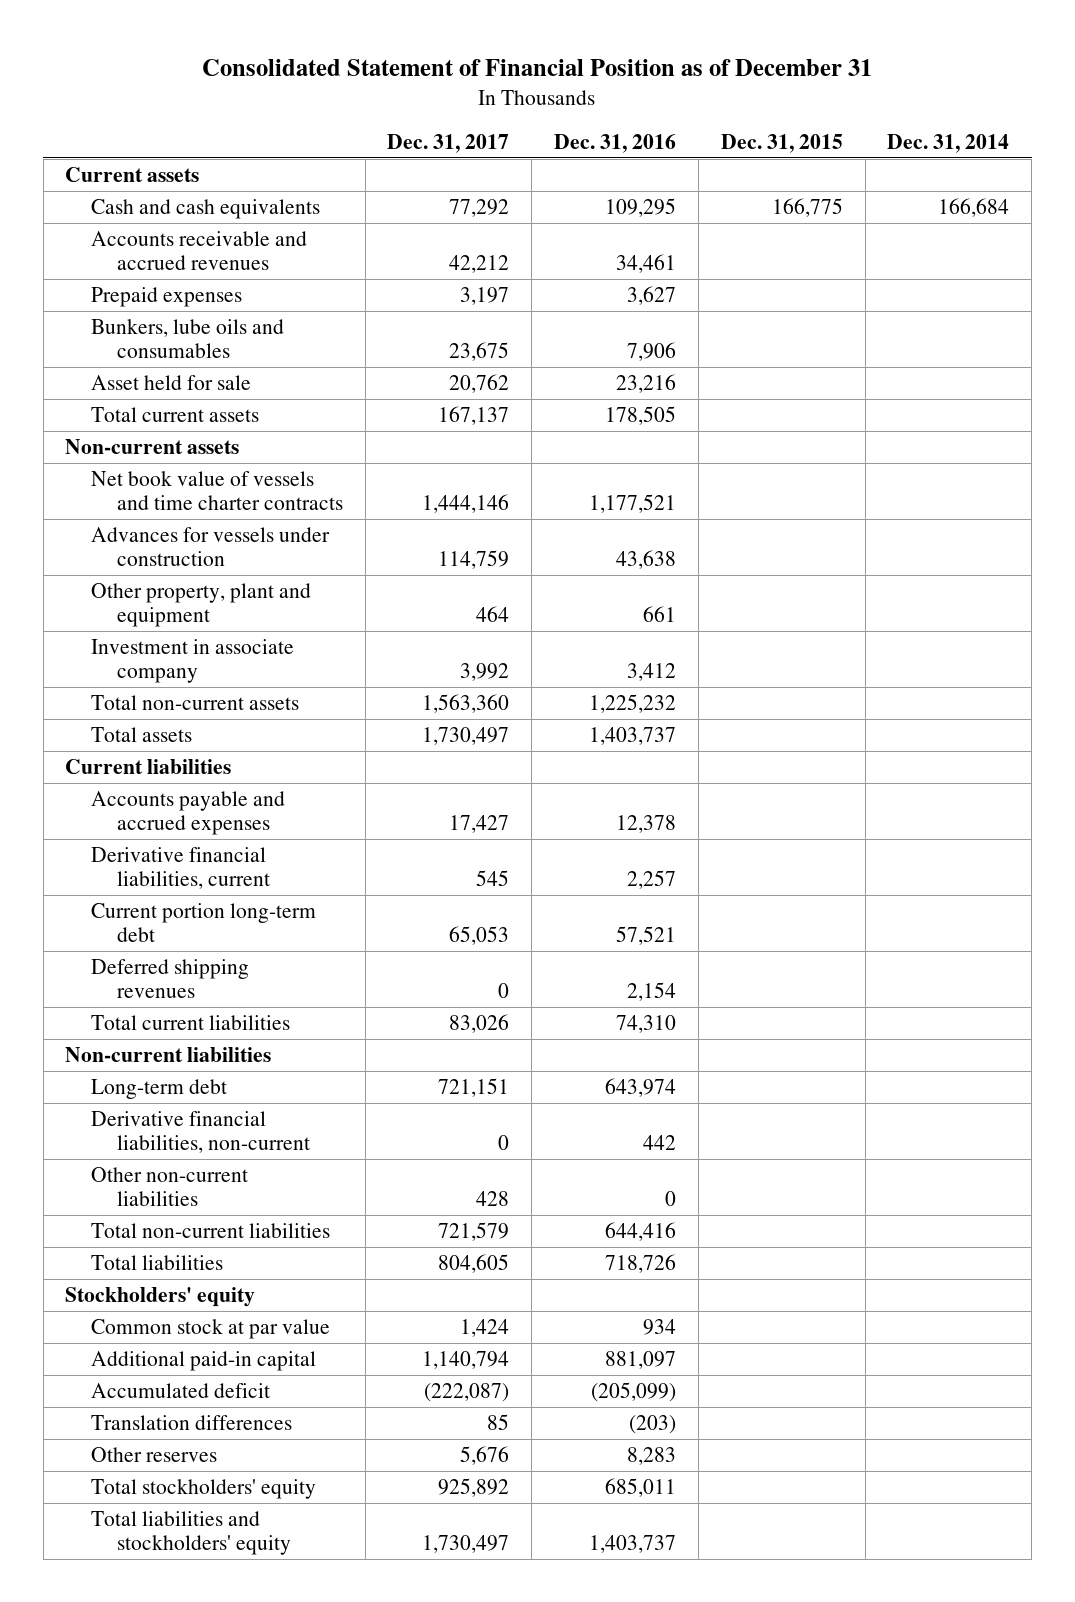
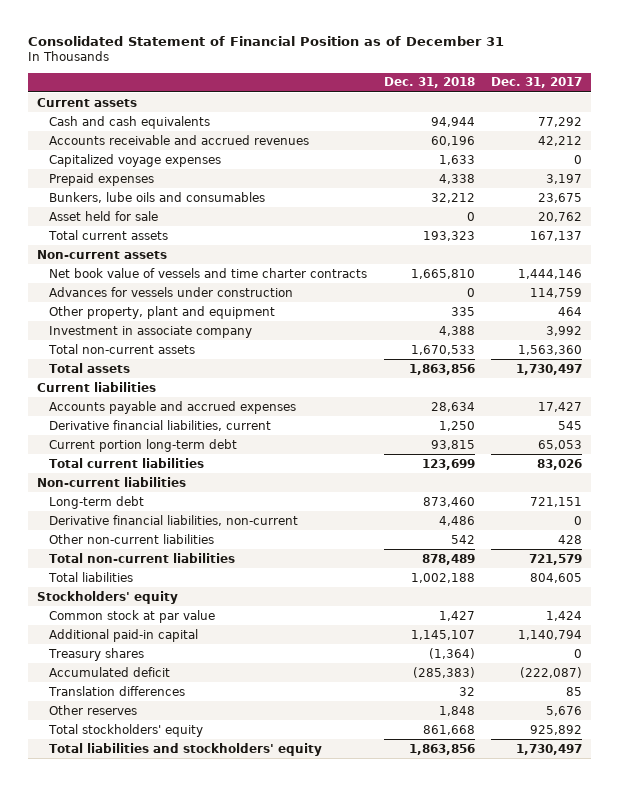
[554,133,677,153] Dec. 31, 2016 -> none
[720,133,843,153] Dec. 31, 2015 -> none
[887,133,1010,153] Dec. 31, 2014 -> none
none -> [383,77,475,89] Dec. 31, 2018
none -> [48,153,221,167] Capitalized voyage expenses
[91,958,250,999] Deferred shipping revenues -> none
none -> [47,647,144,661] Treasury shares

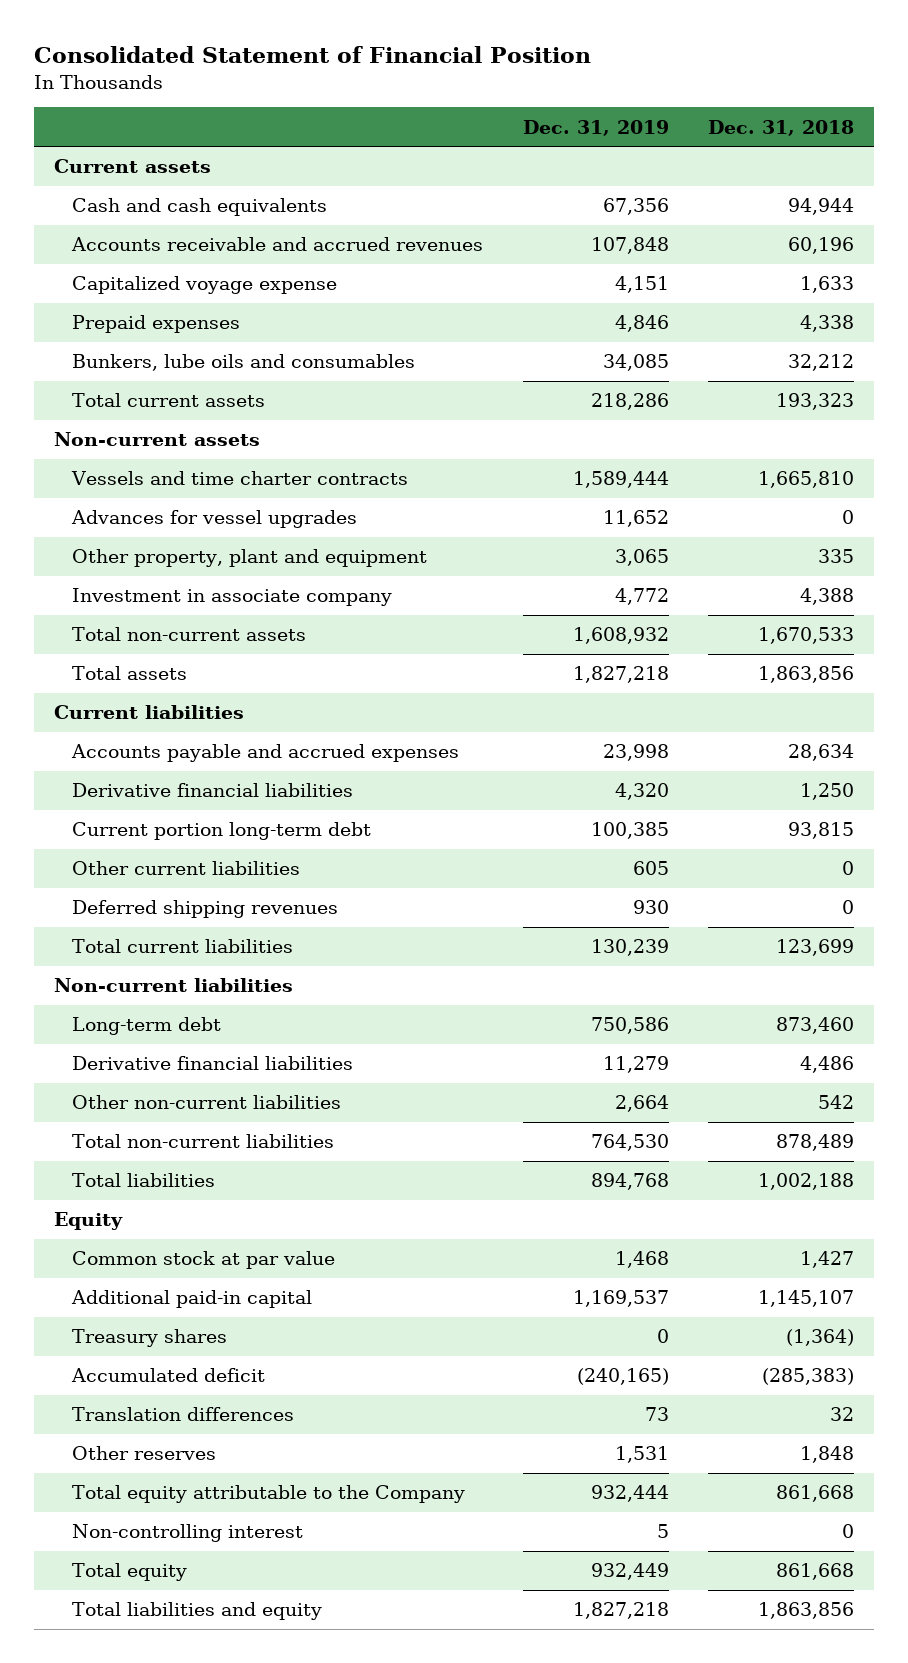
[28,36,505,47] Consolidated Statement of Financial Position as of December 31 -> [34,46,592,64] Consolidated Statement of Financial Position
[491,77,583,89] Dec. 31, 2017 -> none
none -> [522,119,669,136] Dec. 31, 2019
[48,153,221,167] Capitalized voyage expenses -> [72,276,338,295] Capitalized voyage expense
[48,210,158,221] Asset held for sale -> none
[48,267,367,278] Net book value of vessels and time charter contracts -> [71,471,409,486] Vessels and time charter contracts
[48,286,293,297] Advances for vessels under construction -> [71,510,358,529] Advances for vessel upgrades
[48,419,271,431] Derivative financial liabilities, current -> [72,783,354,798] Derivative financial liabilities
none -> [72,861,301,876] Other current liabilities
none -> [72,900,339,919] Deferred shipping revenues
[48,514,298,526] Derivative financial liabilities, non-current -> [72,1056,354,1071] Derivative financial liabilities
[36,590,178,604] Stockholders' equity -> [54,1212,124,1231] Equity
none -> [72,1485,466,1504] Total equity attributable to the Company
none -> [72,1524,304,1543] Non-controlling interest
[47,723,203,737] Total stockholders' equity -> [72,1563,188,1582] Total equity
[48,742,322,756] Total liabilities and stockholders' equity -> [72,1602,323,1621] Total liabilities and equity

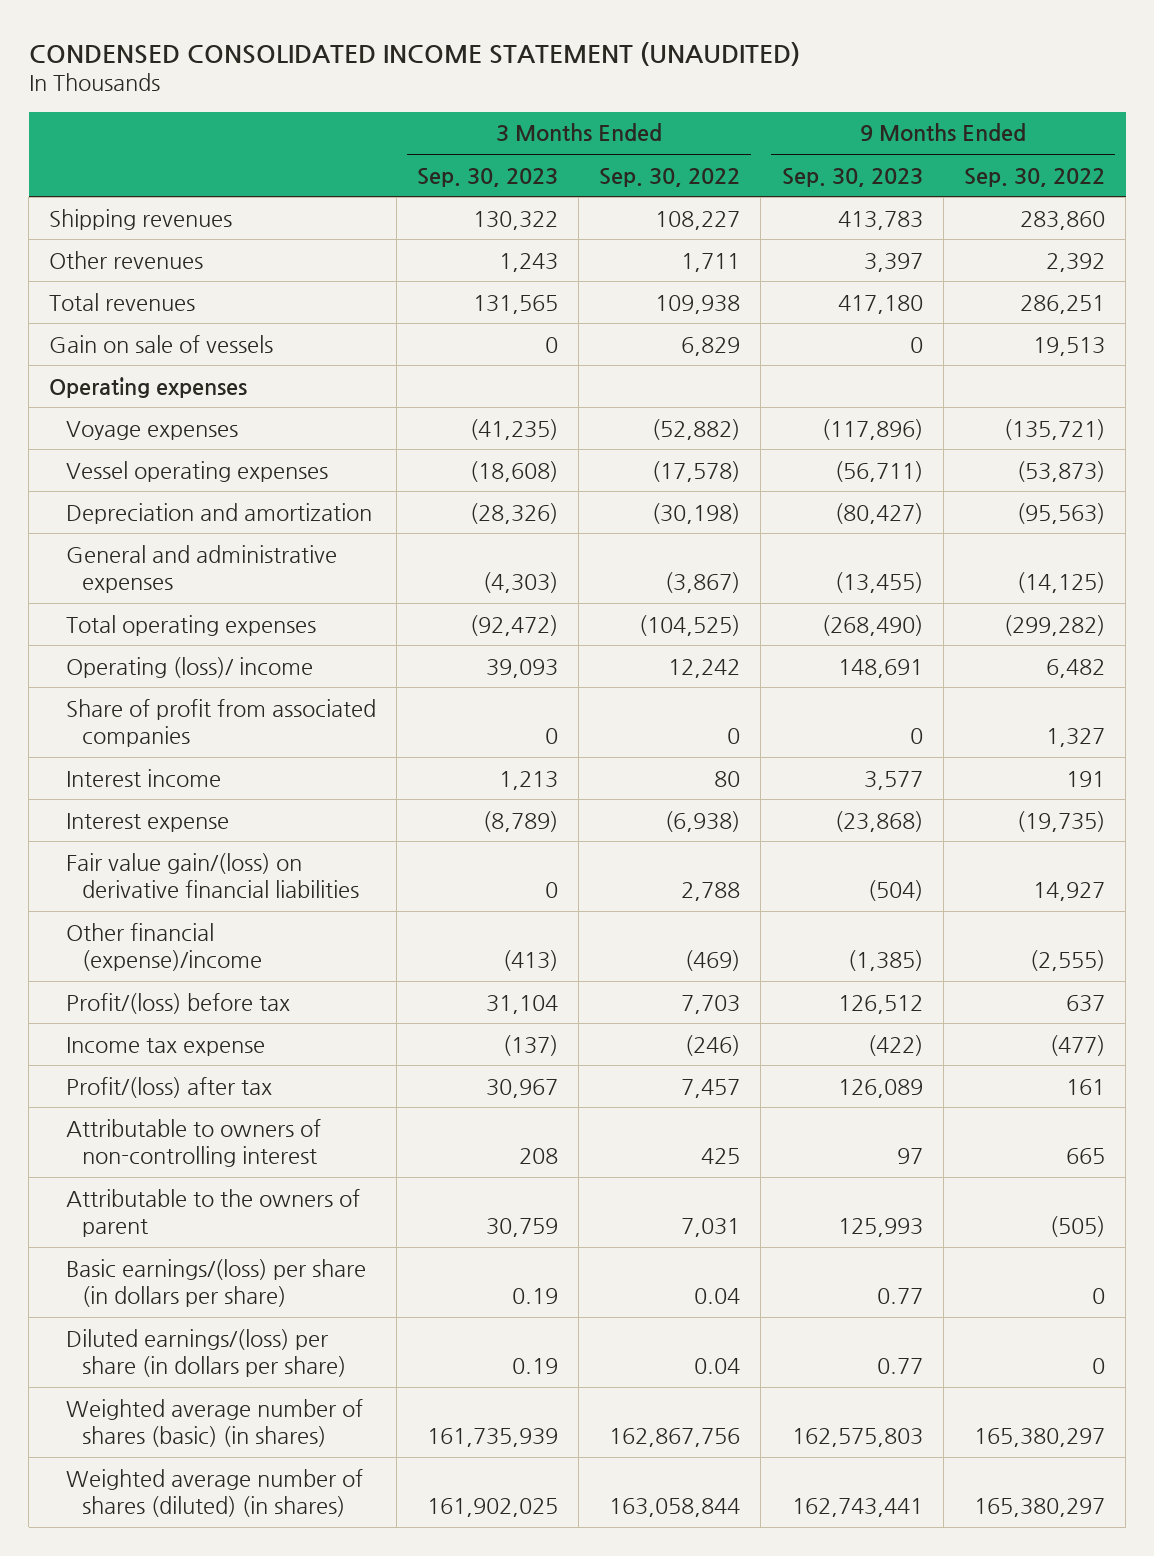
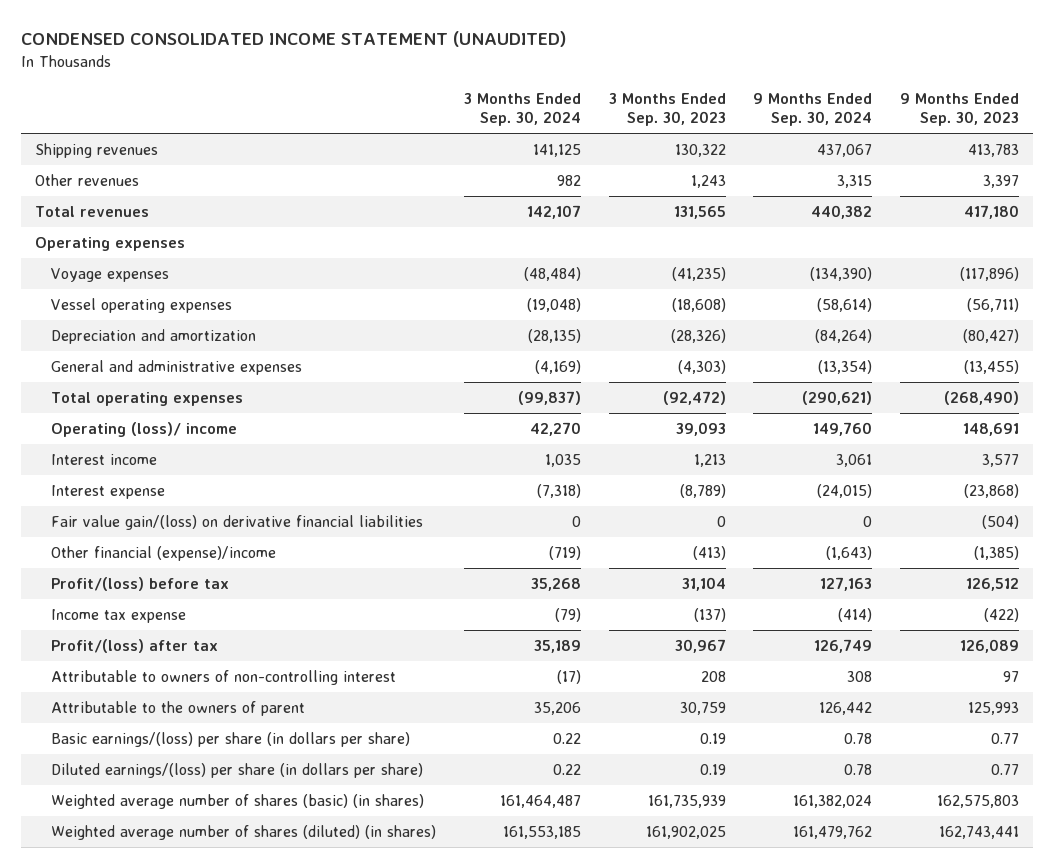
[599,167,741,187] Sep. 30, 2022 -> none
[963,167,1105,187] Sep. 30, 2022 -> none
none -> [463,92,581,127] 3 Months Ended Sep. 30, 2024
none -> [753,92,873,127] 9 Months Ended Sep. 30, 2024
[49,334,274,353] Gain on sale of vessels -> none
[65,698,376,748] Share of profit from associated companies -> none

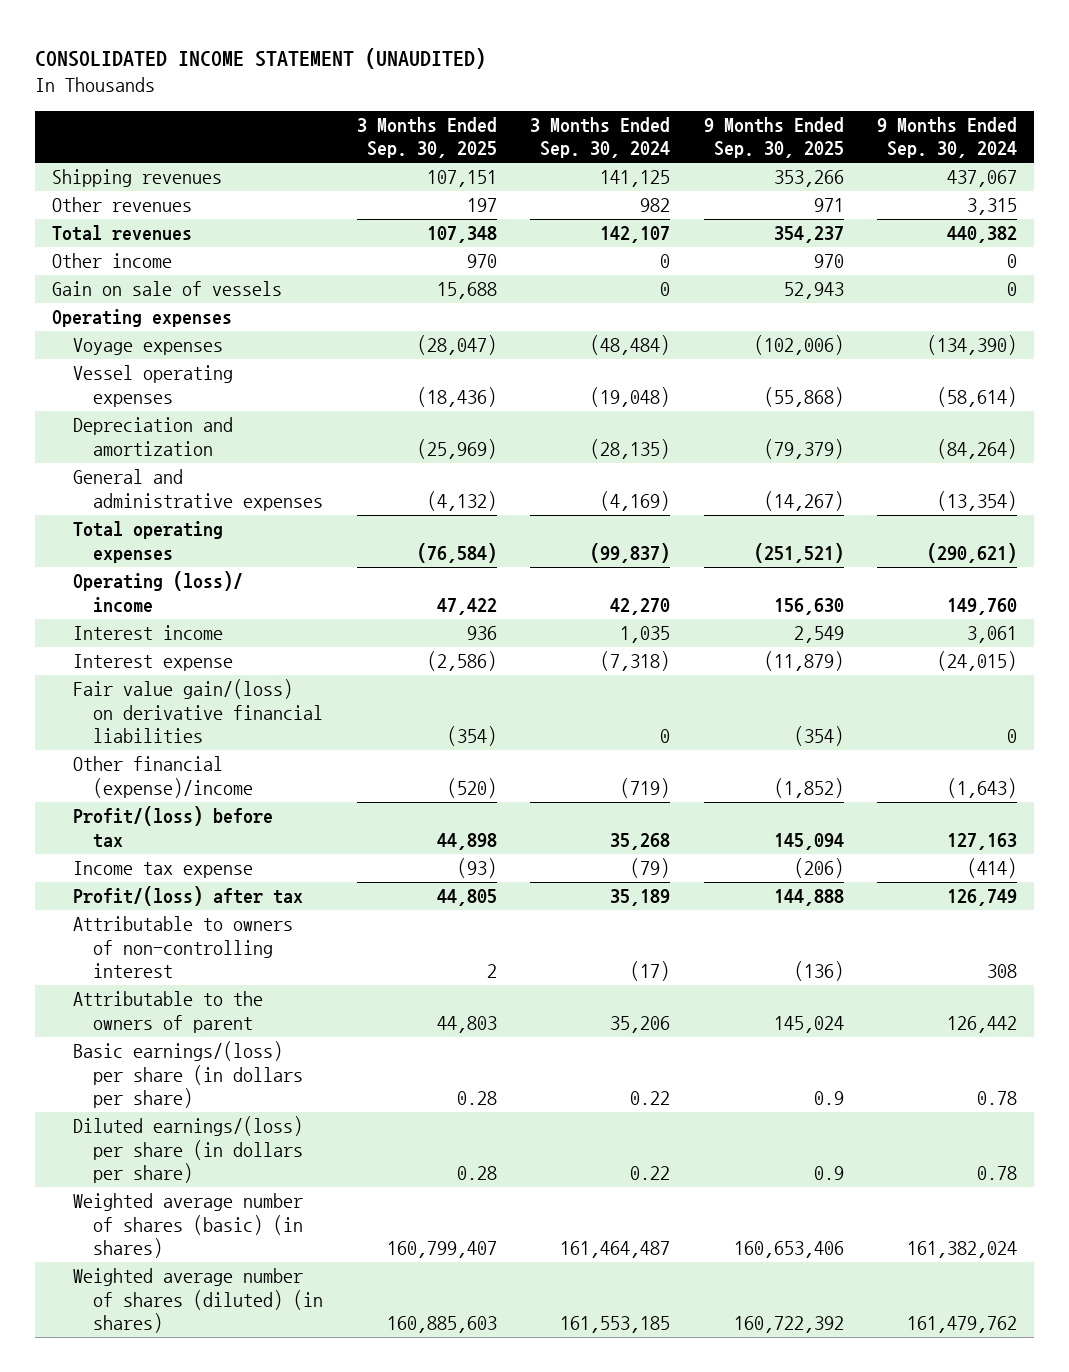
[20,31,566,48] CONDENSED CONSOLIDATED INCOME STATEMENT (UNAUDITED) -> [35,48,487,70] CONSOLIDATED INCOME STATEMENT (UNAUDITED)
[608,92,726,127] 3 Months Ended Sep. 30, 2023 -> none
[899,92,1019,127] 9 Months Ended Sep. 30, 2023 -> none
none -> [356,116,497,159] 3 Months Ended Sep. 30, 2025
none -> [703,116,844,159] 9 Months Ended Sep. 30, 2025
none -> [52,253,173,269] Other income
none -> [52,281,283,297] Gain on sale of vessels

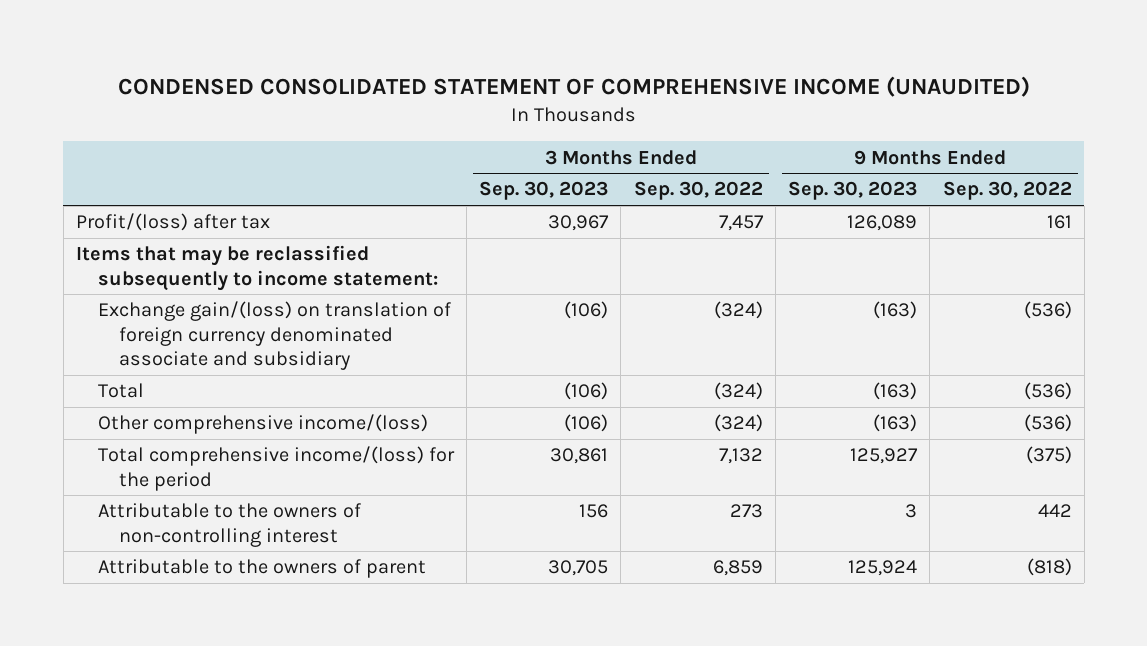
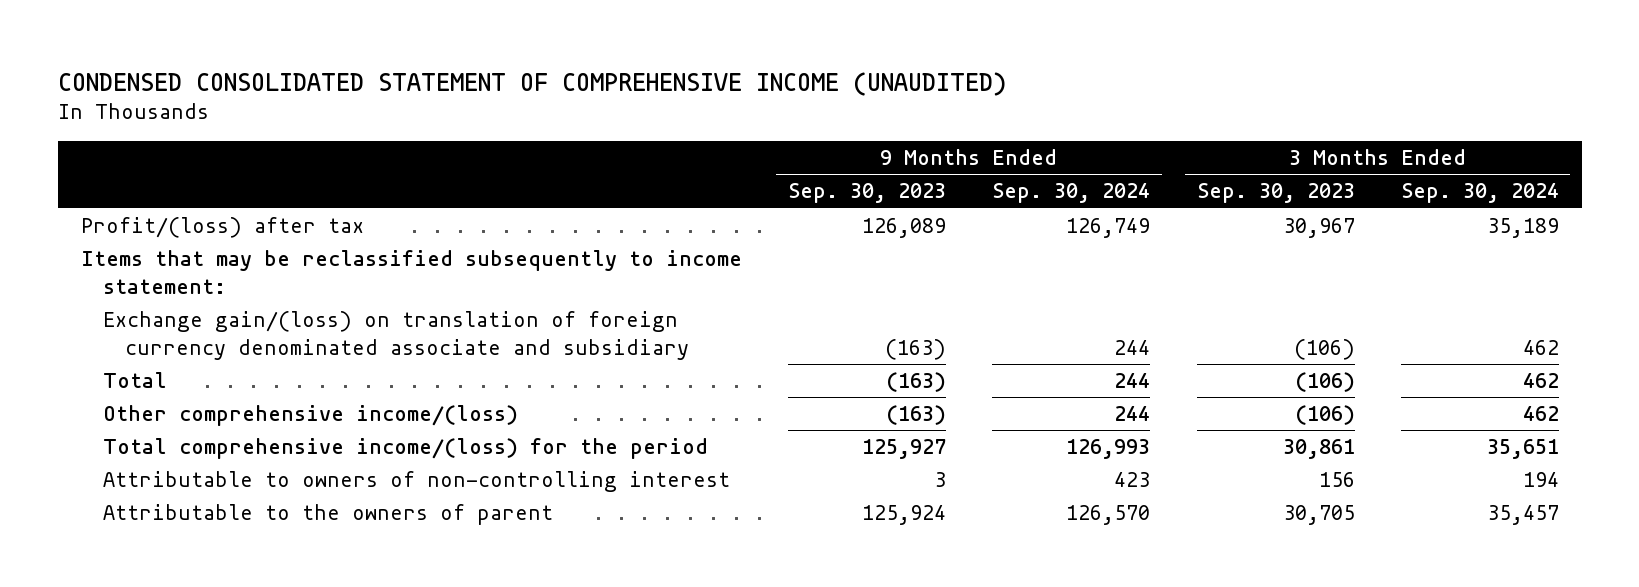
[633,181,763,201] Sep. 30, 2022 -> none
[942,181,1072,201] Sep. 30, 2022 -> none
none -> [992,183,1151,204] Sep. 30, 2024
none -> [1400,183,1559,204] Sep. 30, 2024
[97,503,361,547] Attributable to the owners of non-controlling interest -> [102,471,730,493] Attributable to owners of non-controlling interest

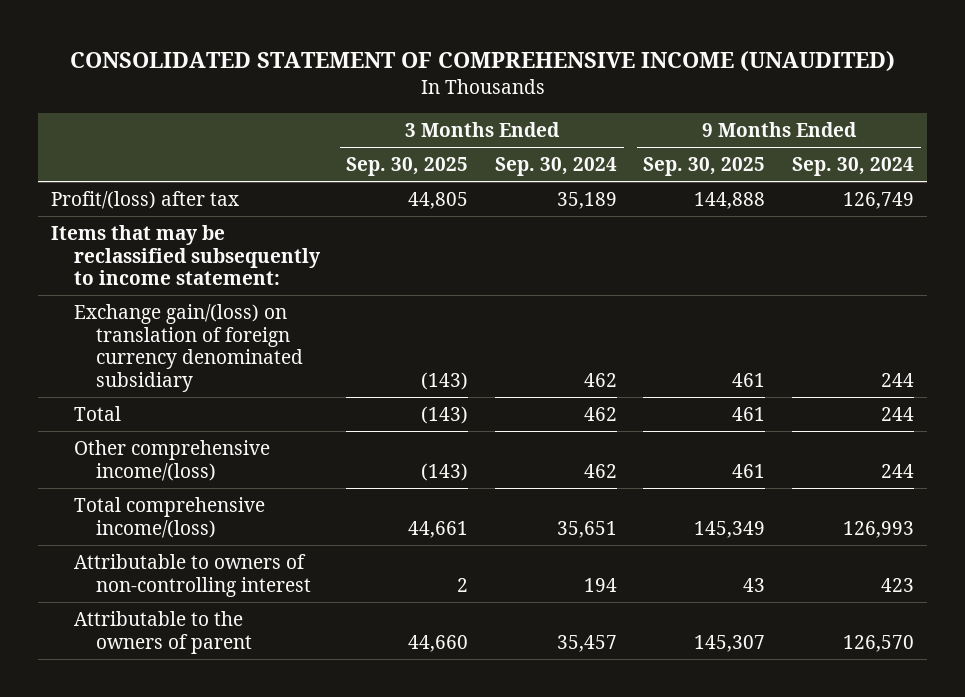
[57,71,1006,96] CONDENSED CONSOLIDATED STATEMENT OF COMPREHENSIVE INCOME (UNAUDITED) -> [69,50,895,72] CONSOLIDATED STATEMENT OF COMPREHENSIVE INCOME (UNAUDITED)
[787,183,946,204] Sep. 30, 2023 -> none
[1196,183,1355,204] Sep. 30, 2023 -> none
none -> [346,157,469,177] Sep. 30, 2025
none -> [643,157,766,177] Sep. 30, 2025
[102,311,689,360] Exchange gain/(loss) on translation of foreign currency denominated associate and subsidiary -> [73,304,304,392] Exchange gain/(loss) on translation of foreign currency denominated subsidiary
[102,438,708,460] Total comprehensive income/(loss) for the period -> [73,497,265,538] Total comprehensive income/(loss)

